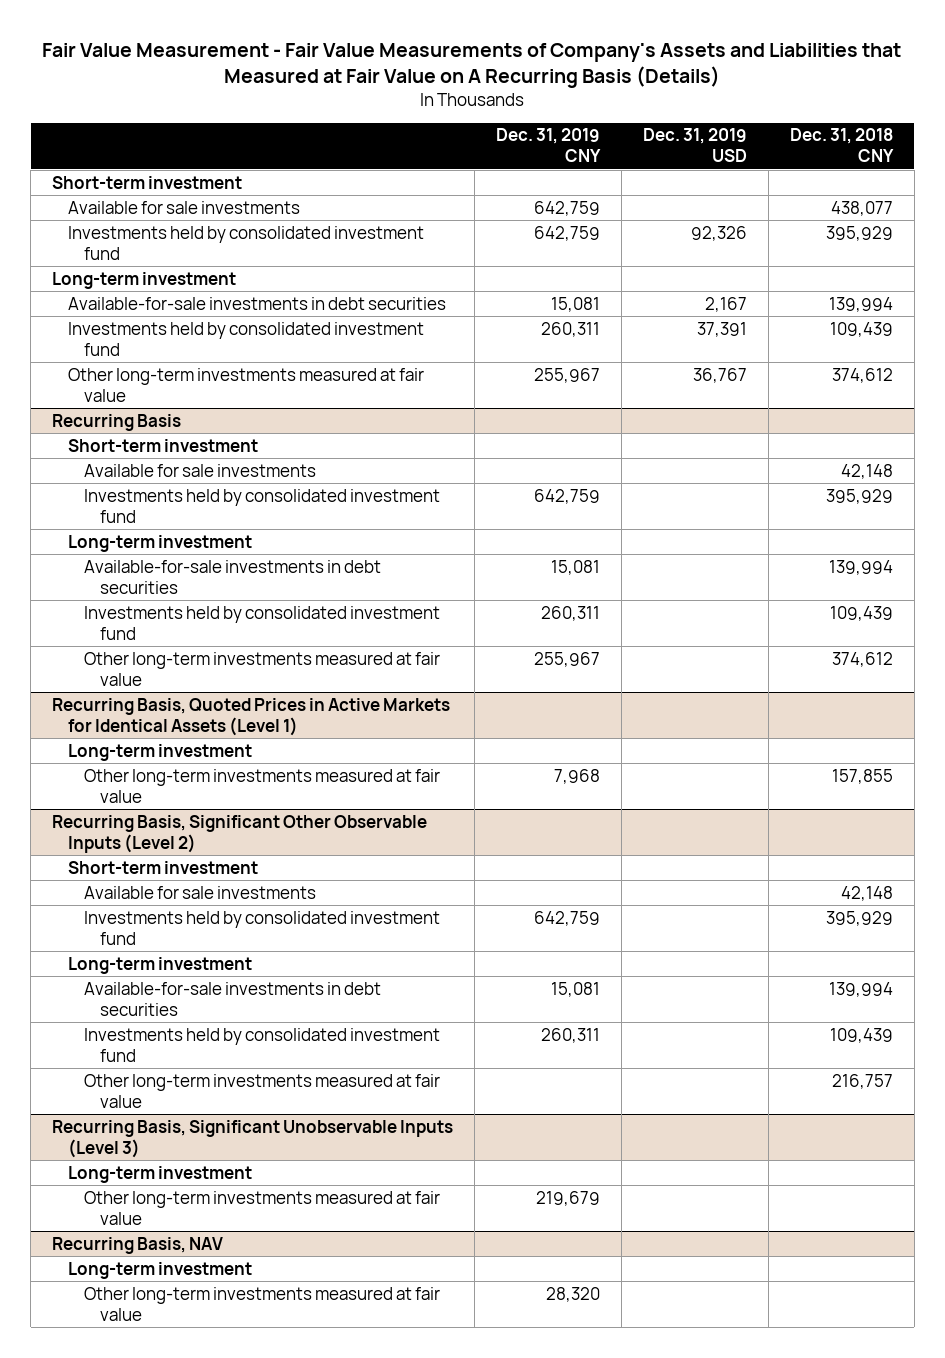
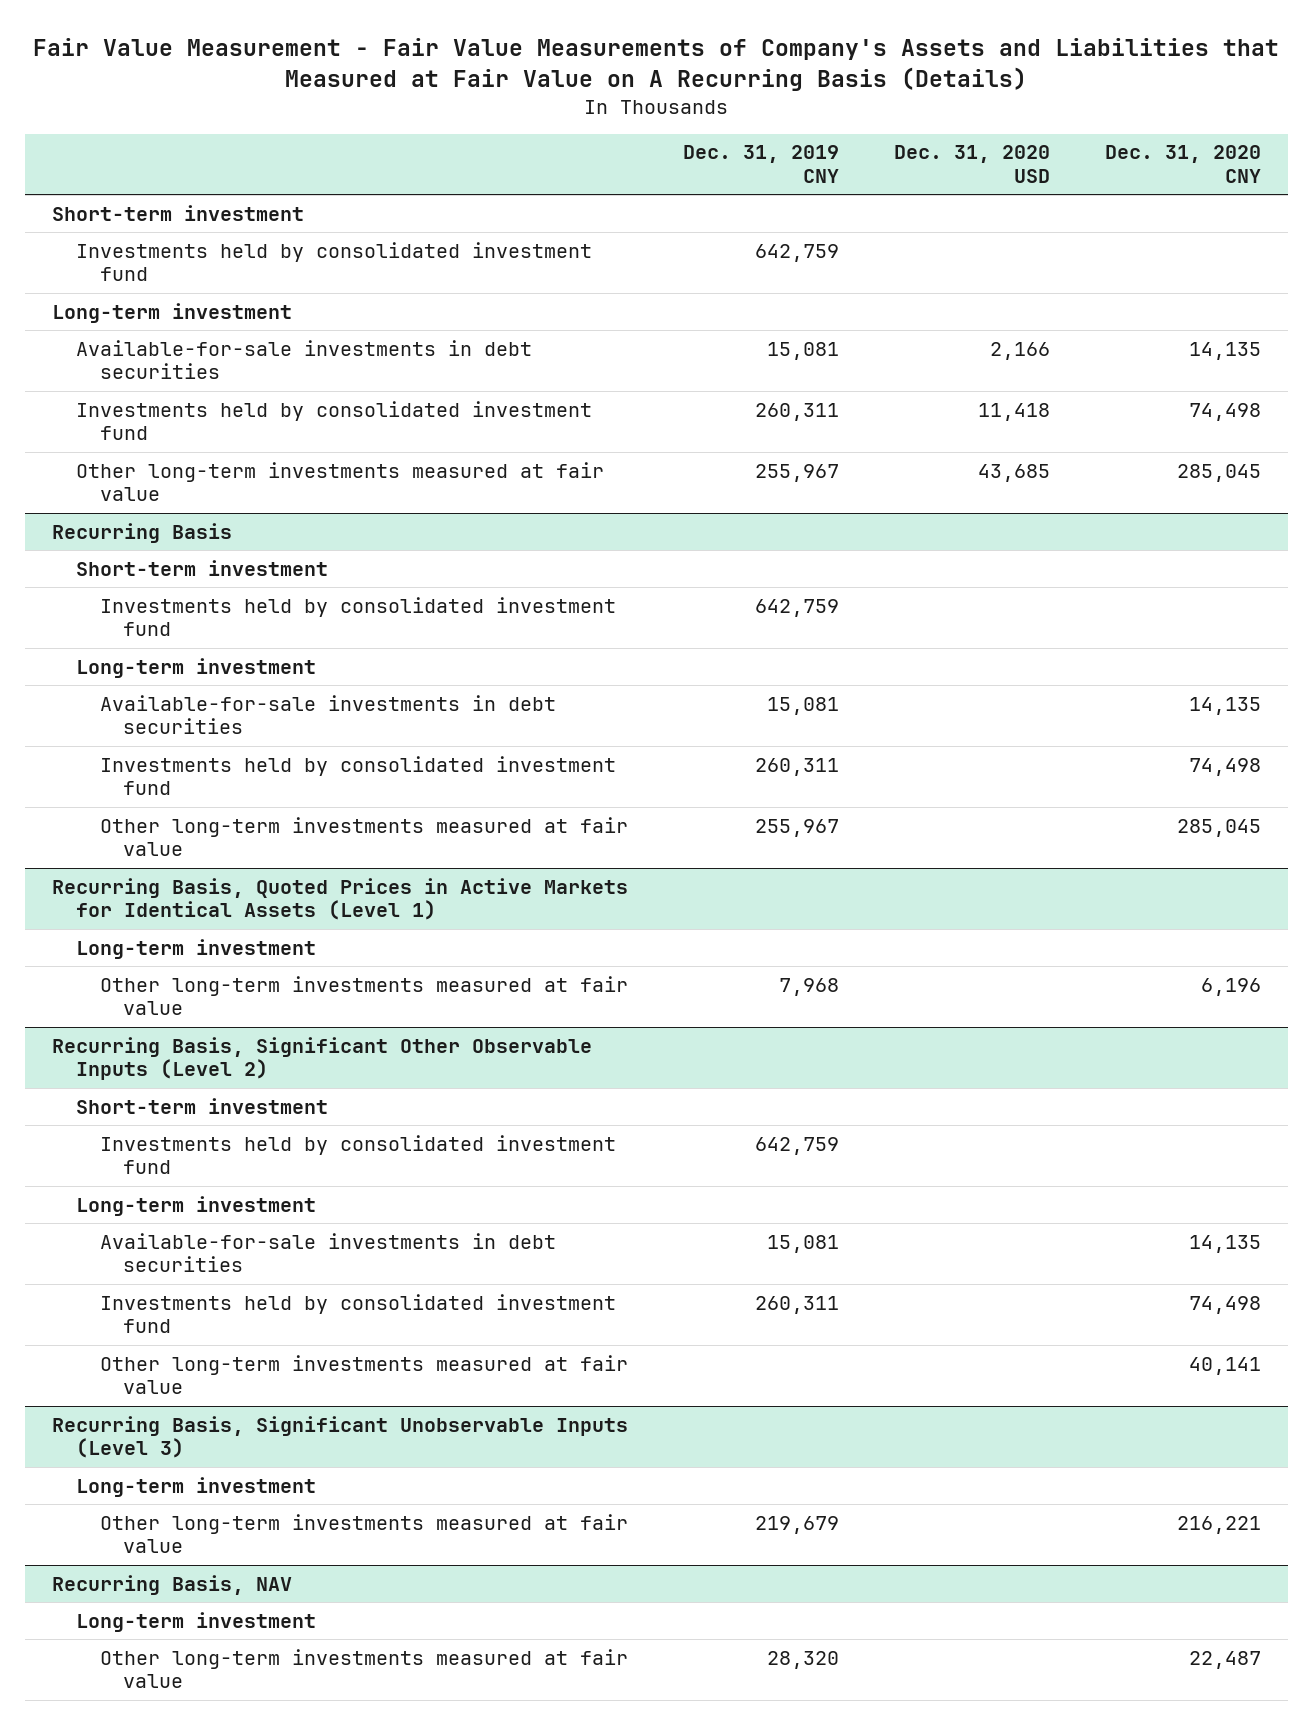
[642,128,747,163] Dec. 31, 2019 USD -> none
[789,128,894,163] Dec. 31, 2018 CNY -> none
none -> [893,145,1050,184] Dec. 31, 2020 USD
none -> [1104,145,1261,184] Dec. 31, 2020 CNY
[67,200,300,214] Available for sale investments -> none
[83,463,316,477] Available for sale investments -> none
[83,885,316,899] Available for sale investments -> none

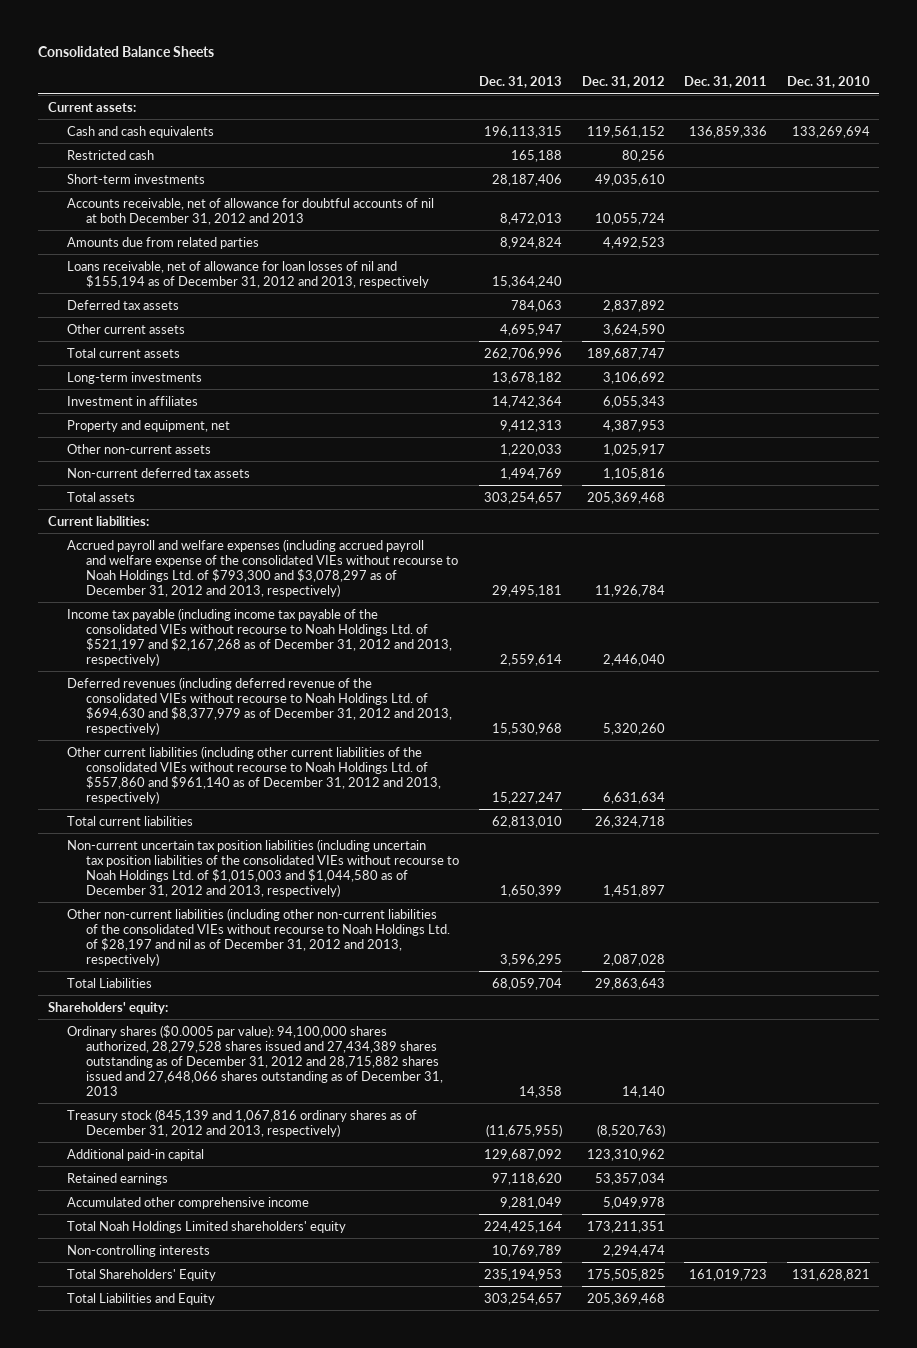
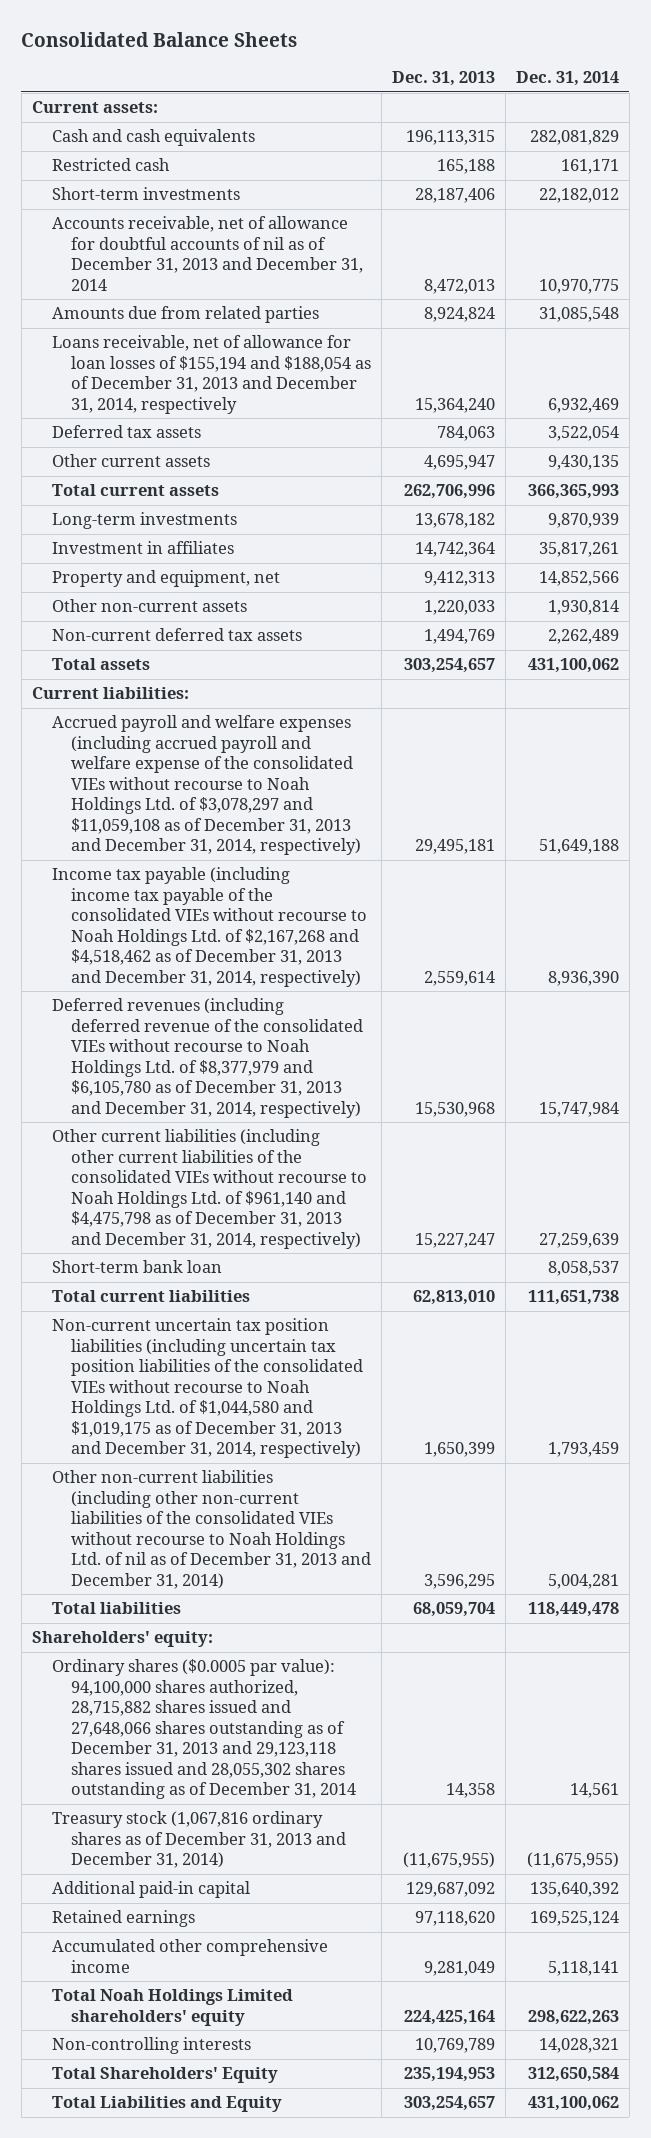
[581,76,665,89] Dec. 31, 2012 -> none
[684,76,768,89] Dec. 31, 2011 -> none
[786,76,870,89] Dec. 31, 2010 -> none
none -> [515,71,619,87] Dec. 31, 2014
[67,197,435,225] Accounts receivable, net of allowance for doubtful accounts of nil at both December 31, 2012 and 2013 -> [51,216,364,291] Accounts receivable, net of allowance for doubtful accounts of nil as of December 31, 2013 and December 31, 2014
[67,260,430,288] Loans receivable, net of allowance for loan losses of nil and $155,194 as of December 31, 2012 and 2013, respectively -> [51,335,372,414] Loans receivable, net of allowance for loan losses of $155,194 and $188,054 as of December 31, 2013 and December 31, 2014, respectively
[67,538,459,597] Accrued payroll and welfare expenses (including accrued payroll and welfare expense of the consolidated VIEs without recourse to Noah Holdings Ltd. of $793,300 and $3,078,297 as of December 31, 2012 and 2013, respectively) -> [51,715,362,856] Accrued payroll and welfare expenses (including accrued payroll and welfare expense of the consolidated VIEs without recourse to Noah Holdings Ltd. of $3,078,297 and $11,059,108 as of December 31, 2013 and December 31, 2014, respectively)
[67,607,453,666] Income tax payable (including income tax payable of the consolidated VIEs without recourse to Noah Holdings Ltd. of $521,197 and $2,167,268 as of December 31, 2012 and 2013, respectively) -> [51,867,368,987] Income tax payable (including income tax payable of the consolidated VIEs without recourse to Noah Holdings Ltd. of $2,167,268 and $4,518,462 as of December 31, 2013 and December 31, 2014, respectively)
[67,676,453,735] Deferred revenues (including deferred revenue of the consolidated VIEs without recourse to Noah Holdings Ltd. of $694,630 and $8,377,979 as of December 31, 2012 and 2013, respectively) -> [51,998,364,1118] Deferred revenues (including deferred revenue of the consolidated VIEs without recourse to Noah Holdings Ltd. of $8,377,979 and $6,105,780 as of December 31, 2013 and December 31, 2014, respectively)
[67,745,442,804] Other current liabilities (including other current liabilities of the consolidated VIEs without recourse to Noah Holdings Ltd. of $557,860 and $961,140 as of December 31, 2012 and 2013, respectively) -> [51,1129,368,1249] Other current liabilities (including other current liabilities of the consolidated VIEs without recourse to Noah Holdings Ltd. of $961,140 and $4,475,798 as of December 31, 2013 and December 31, 2014, respectively)
none -> [51,1260,222,1274] Short-term bank loan
[67,838,460,897] Non-current uncertain tax position liabilities (including uncertain tax position liabilities of the consolidated VIEs without recourse to Noah Holdings Ltd. of $1,015,003 and $1,044,580 as of December 31, 2012 and 2013, respectively) -> [51,1318,364,1459] Non-current uncertain tax position liabilities (including uncertain tax position liabilities of the consolidated VIEs without recourse to Noah Holdings Ltd. of $1,044,580 and $1,019,175 as of December 31, 2013 and December 31, 2014, respectively)
[67,907,451,966] Other non-current liabilities (including other non-current liabilities of the consolidated VIEs without recourse to Noah Holdings Ltd. of $28,197 and nil as of December 31, 2012 and 2013, respectively) -> [51,1470,372,1589] Other non-current liabilities (including other non-current liabilities of the consolidated VIEs without recourse to Noah Holdings Ltd. of nil as of December 31, 2013 and December 31, 2014)
[67,977,153,988] Total Liabilities -> [51,1602,181,1615] Total liabilities
[67,1024,444,1096] Ordinary shares ($0.0005 par value): 94,100,000 shares authorized, 28,279,528 shares issued and 27,434,389 shares outstanding as of December 31, 2012 and 28,715,882 shares issued and 27,648,066 shares outstanding as of December 31, 2013 -> [51,1659,357,1800] Ordinary shares ($0.0005 par value): 94,100,000 shares authorized, 28,715,882 shares issued and 27,648,066 shares outstanding as of December 31, 2013 and 29,123,118 shares issued and 28,055,302 shares outstanding as of December 31, 2014
[67,1108,418,1137] Treasury stock (845,139 and 1,067,816 ordinary shares as of December 31, 2012 and 2013, respectively) -> [51,1811,347,1869] Treasury stock (1,067,816 ordinary shares as of December 31, 2013 and December 31, 2014)

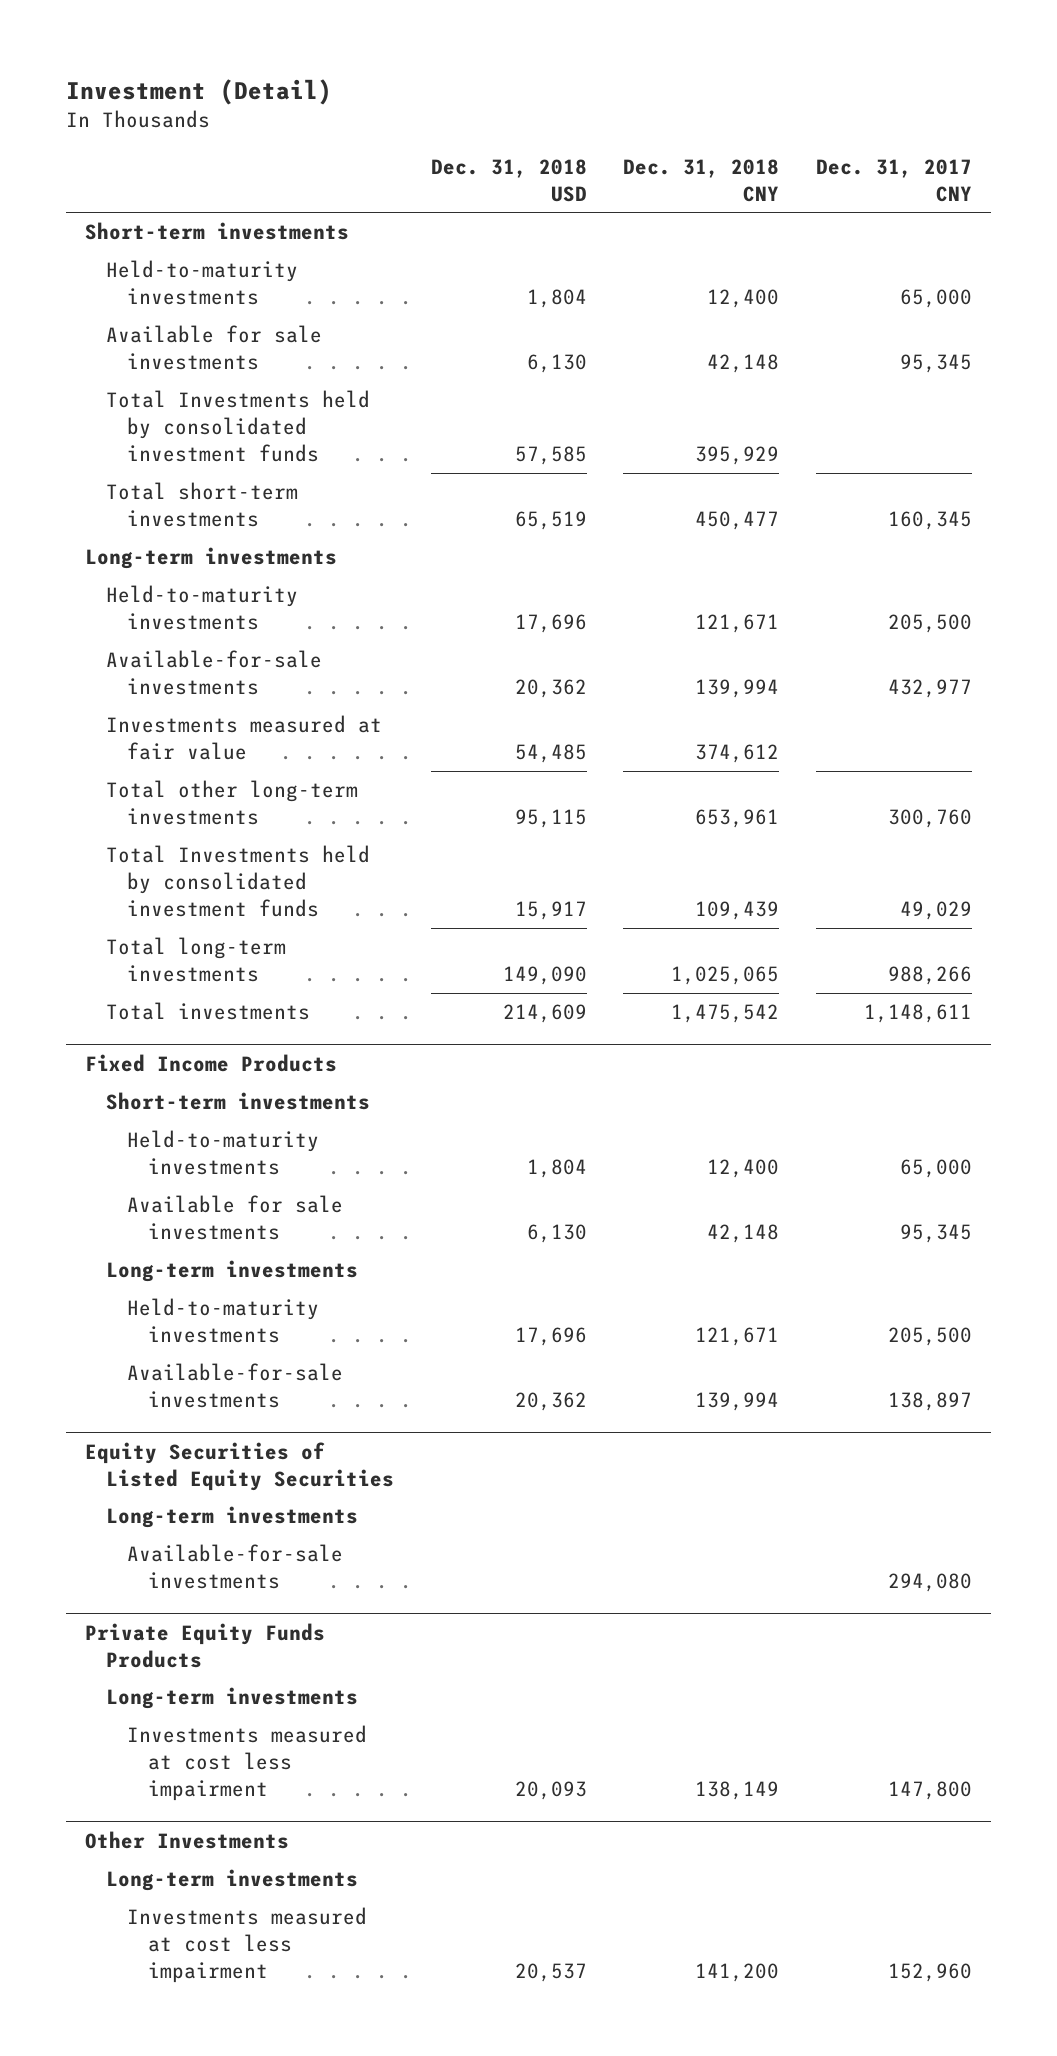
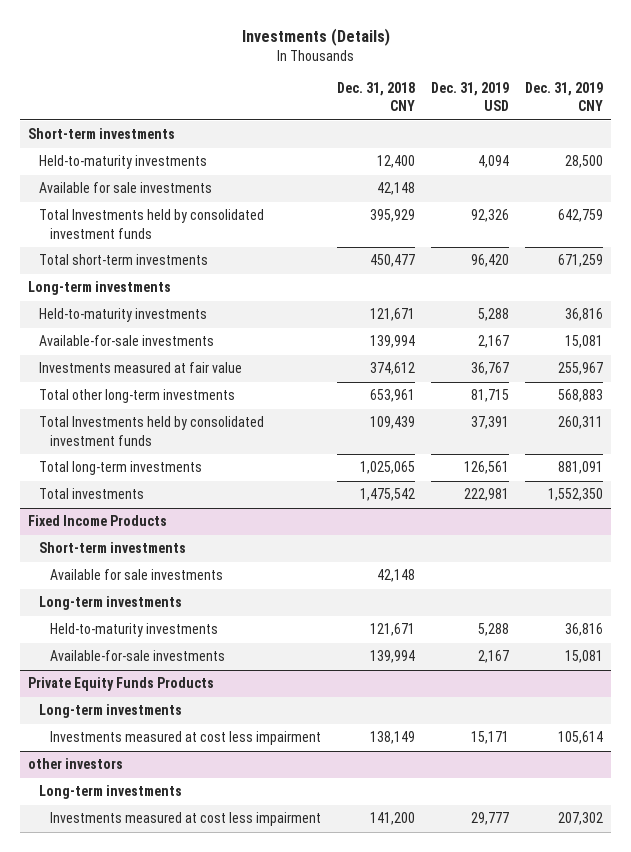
[66,78,333,105] Investment (Detail) -> [241,27,390,46] Investments (Details)
[430,158,587,202] Dec. 31, 2018 USD -> none
[816,158,973,202] Dec. 31, 2017 CNY -> none
none -> [431,81,510,112] Dec. 31, 2019 USD
none -> [525,81,604,112] Dec. 31, 2019 CNY
[126,1130,319,1176] Held-to-maturity investments -> none
[84,1441,394,1491] Equity Securities of Listed Equity Securities -> none
[105,1506,358,1529] Long-term investments -> none
[126,1544,343,1590] Available-for-sale investments -> none
[84,1830,289,1849] Other Investments -> [28,758,124,770] other investors

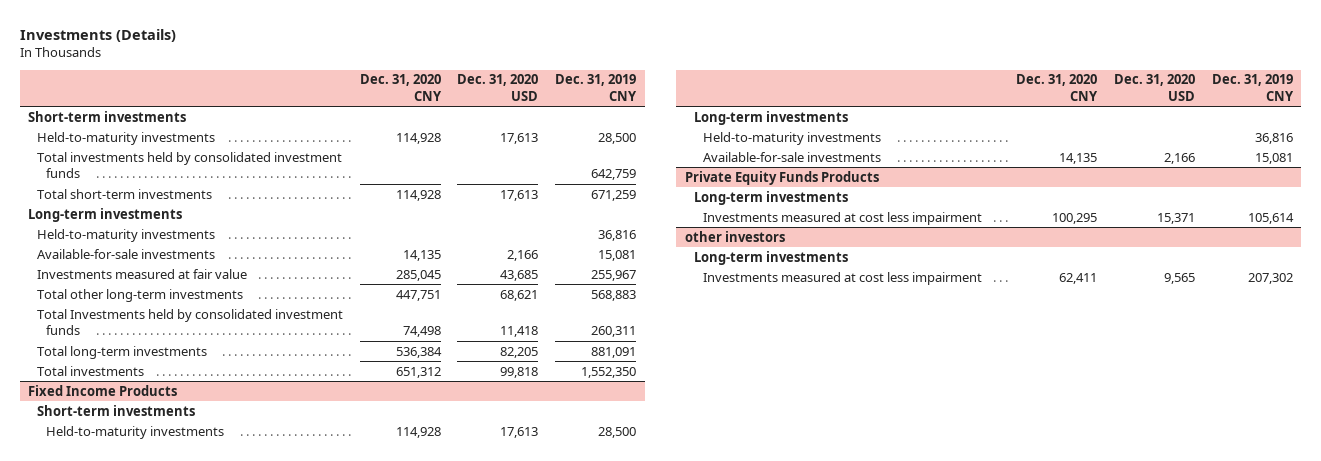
[336,81,415,112] Dec. 31, 2018 CNY -> none
[431,81,510,112] Dec. 31, 2019 USD -> none
none -> [359,74,442,101] Dec. 31, 2020 CNY
none -> [457,74,539,101] Dec. 31, 2020 USD
[38,182,212,194] Available for sale investments -> none
[38,209,264,239] Total Investments held by consolidated investment funds -> [36,151,342,179] Total investments held by consolidated investment funds
[49,569,223,581] Available for sale investments -> none
none -> [45,425,224,439] Held-to-maturity investments

